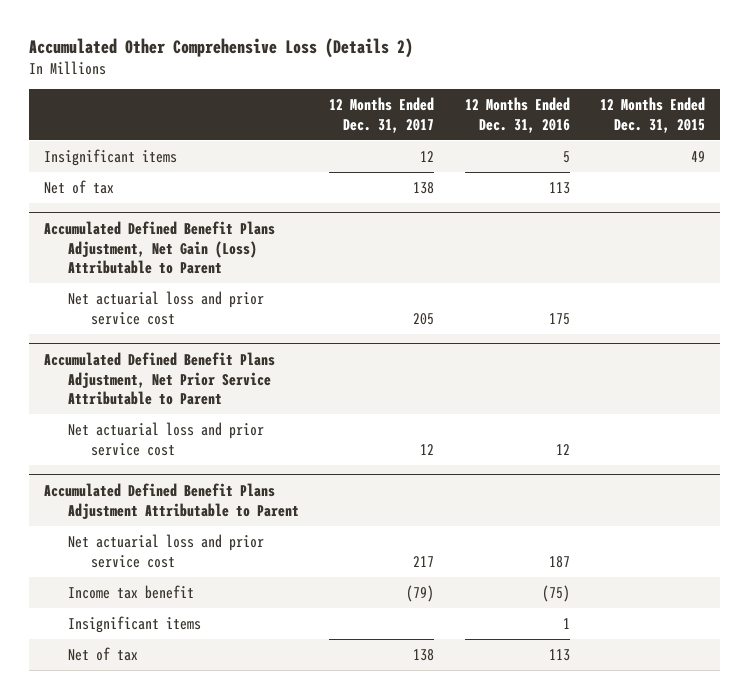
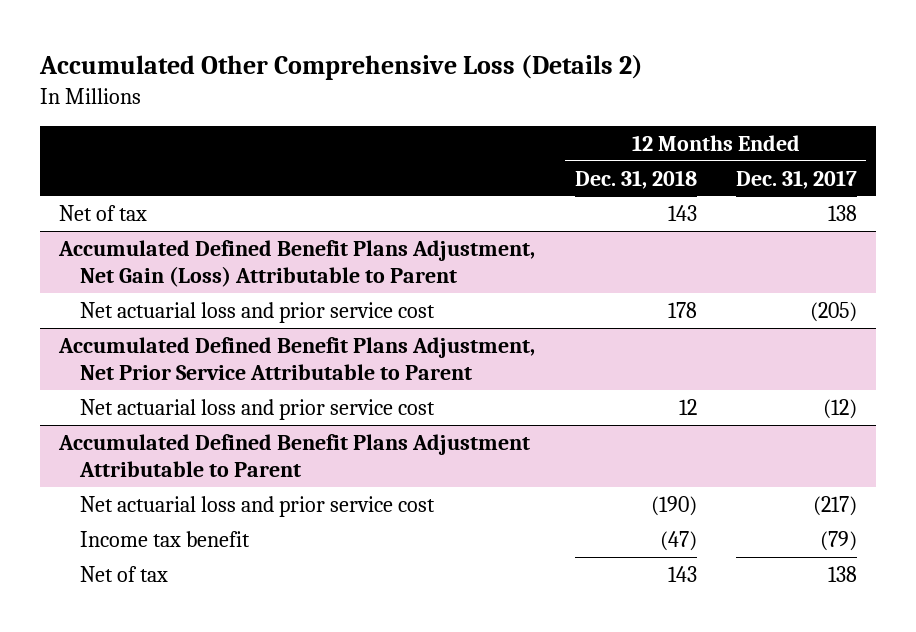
[464,97,570,133] 12 Months Ended Dec. 31, 2016 -> none
[600,97,706,133] 12 Months Ended Dec. 31, 2015 -> none
none -> [574,169,697,189] Dec. 31, 2018
[44,148,178,166] Insignificant items -> none
[413,312,435,325] 205 -> [809,301,857,322] (205)
[420,443,435,455] 12 -> [822,398,857,419] (12)
[413,555,435,567] 217 -> [812,495,857,516] (217)
[67,615,201,633] Insignificant items -> none

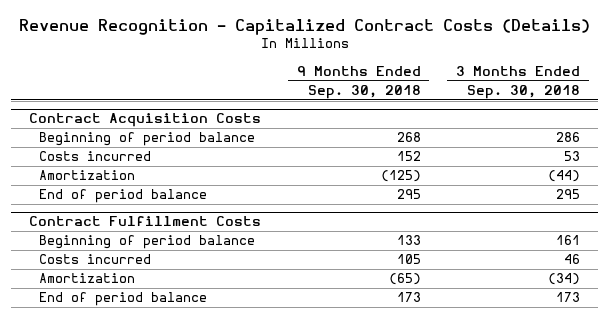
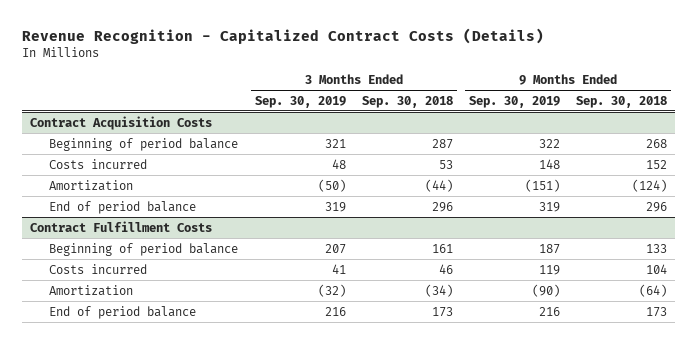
none -> [254,95,346,108] Sep. 30, 2019
none -> [469,95,561,108] Sep. 30, 2019
[556,132,581,143] 286 -> [431,138,453,149] 287
[380,170,421,183] (125) -> [632,178,668,192] (124)
[396,189,421,200] 295 -> [646,201,668,212] 296
[556,189,581,200] 295 -> [431,201,453,212] 296
[396,254,421,265] 105 -> [646,263,668,274] 104
[388,273,421,286] (65) -> [639,283,668,297] (64)

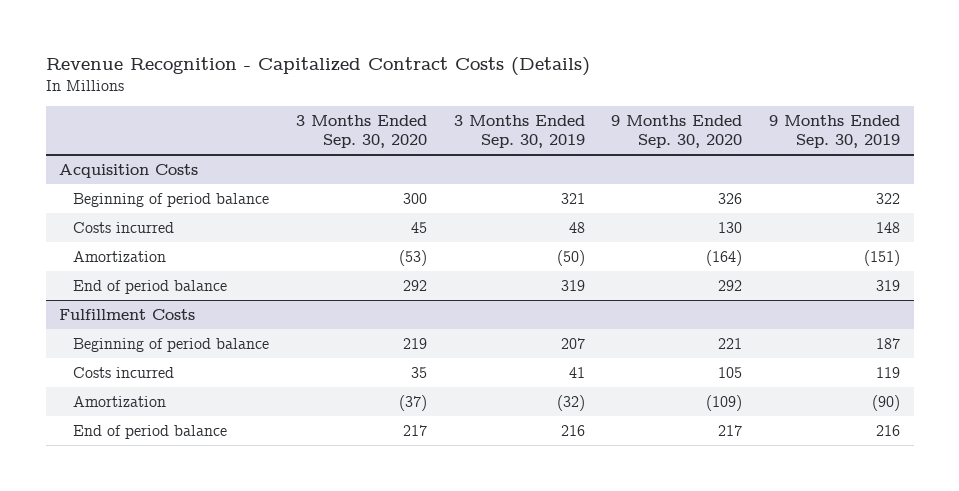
[361,95,453,108] Sep. 30, 2018 -> none
[576,95,668,108] Sep. 30, 2018 -> none
none -> [295,114,427,149] 3 Months Ended Sep. 30, 2020
none -> [611,114,743,149] 9 Months Ended Sep. 30, 2020
[30,115,213,130] Contract Acquisition Costs -> [59,163,199,178] Acquisition Costs
[30,220,213,232] Contract Fulfillment Costs -> [59,308,196,320] Fulfillment Costs

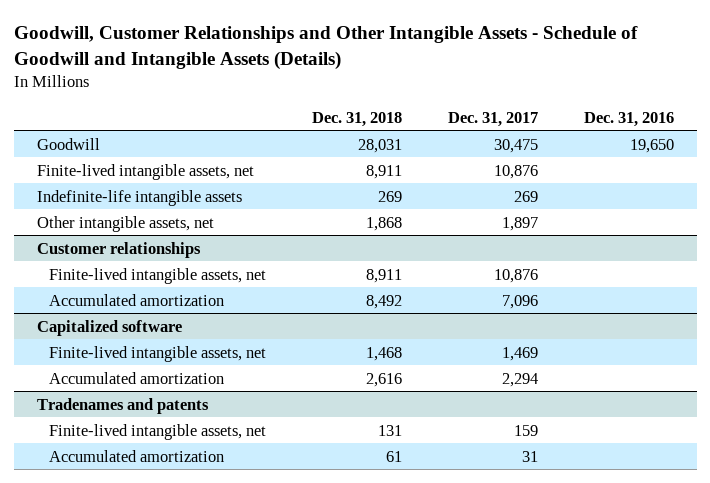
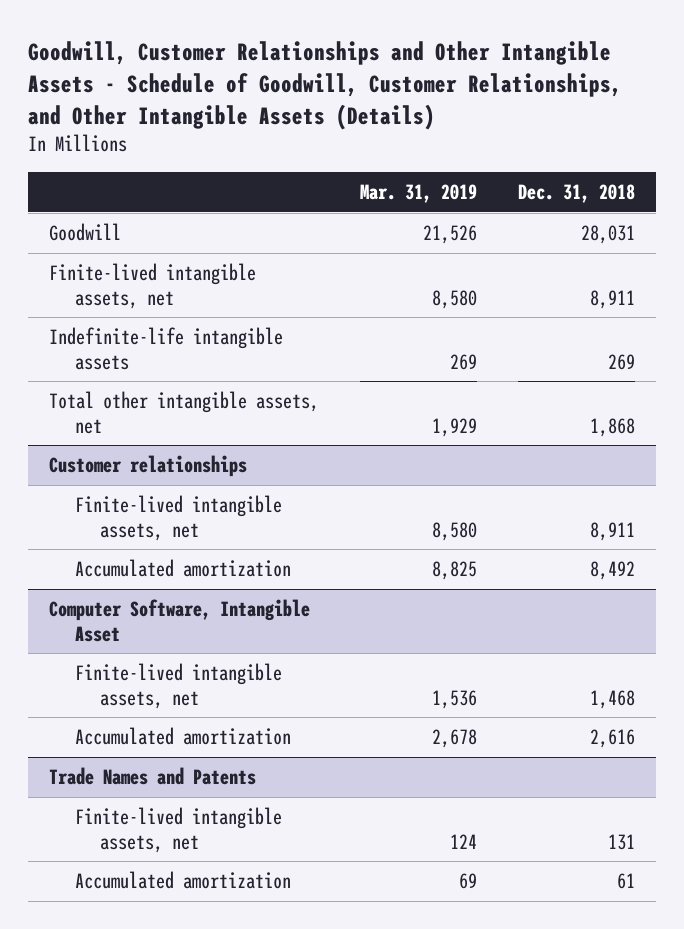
[13,26,638,71] Goodwill, Customer Relationships and Other Intangible Assets - Schedule of Goodwill and Intangible Assets (Details) -> [27,40,622,130] Goodwill, Customer Relationships and Other Intangible Assets - Schedule of Goodwill, Customer Relationships, and Other Intangible Assets (Details)
[447,111,538,127] Dec. 31, 2017 -> none
[583,111,674,127] Dec. 31, 2016 -> none
none -> [359,184,477,204] Mar. 31, 2019
[36,215,214,232] Other intangible assets, net -> [48,391,319,434] Total other intangible assets, net
[36,319,182,336] Capitalized software -> [48,599,310,642] Computer Software, Intangible Asset
[36,397,209,414] Tradenames and patents -> [48,767,256,786] Trade Names and Patents

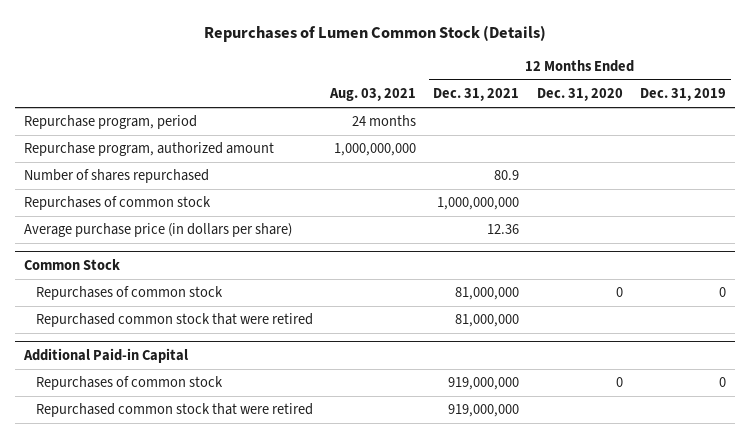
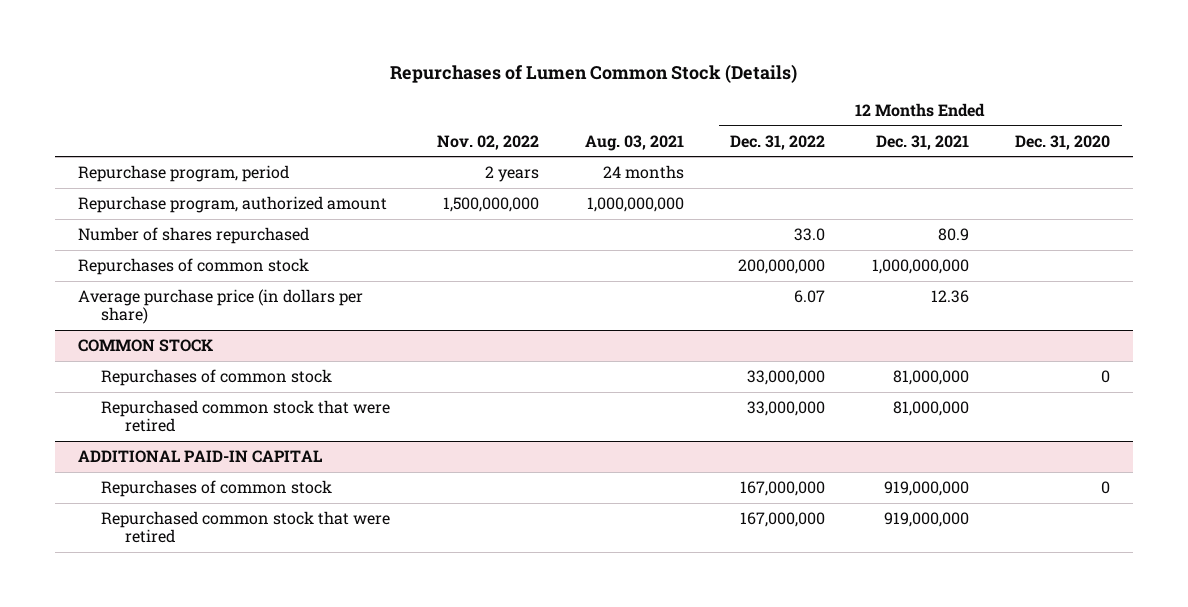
[640,88,727,102] Dec. 31, 2019 -> none
none -> [436,134,539,150] Nov. 02, 2022
none -> [730,134,826,150] Dec. 31, 2022
[23,259,120,271] Common Stock -> [77,339,213,353] COMMON STOCK
[22,348,188,364] Additional Paid-in Capital -> [77,450,322,464] ADDITIONAL PAID-IN CAPITAL

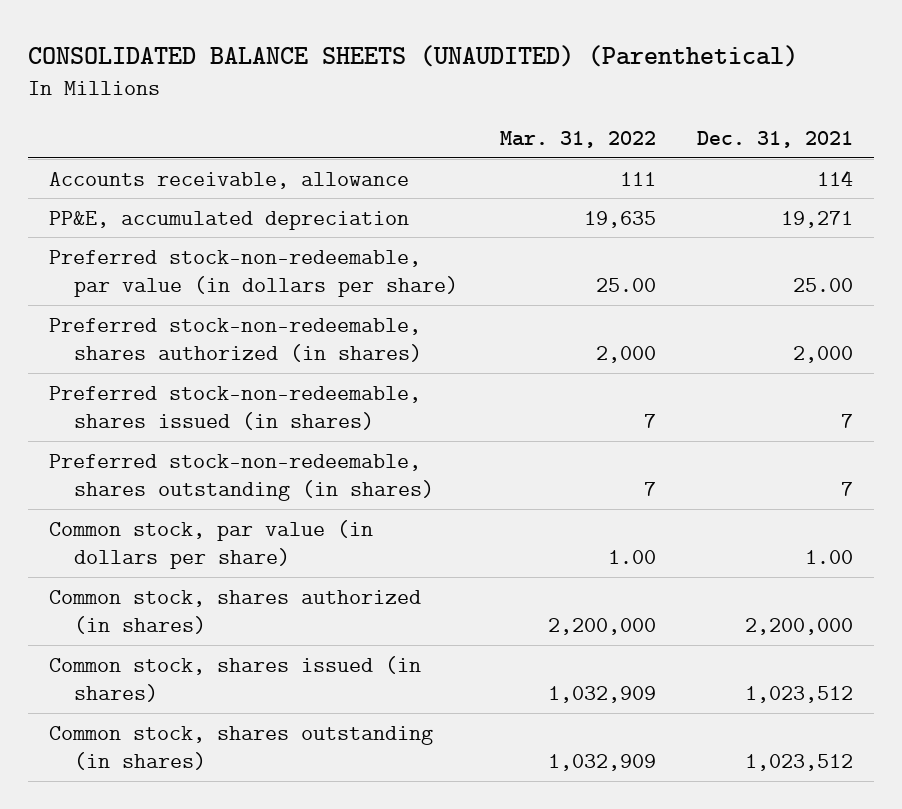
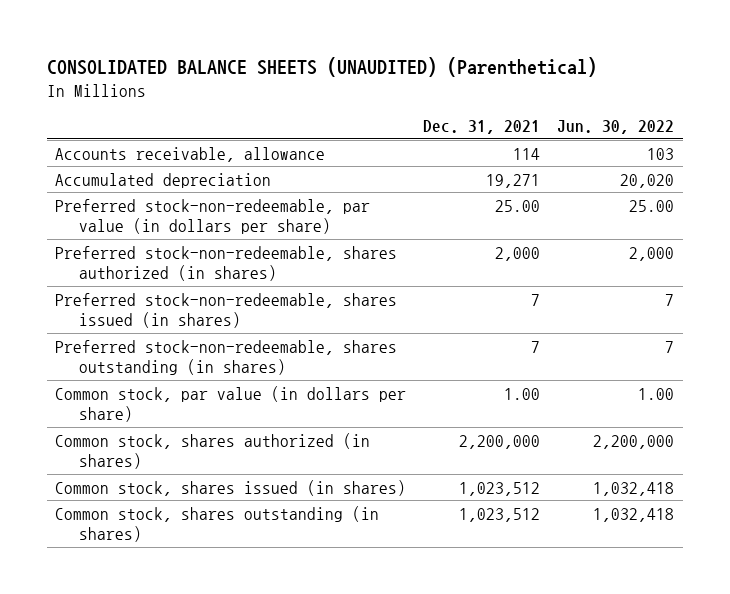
[499,131,656,149] Mar. 31, 2022 -> none
none -> [557,120,675,135] Jun. 30, 2022
[48,210,409,230] PP&E, accumulated depreciation -> [55,172,272,188] Accumulated depreciation

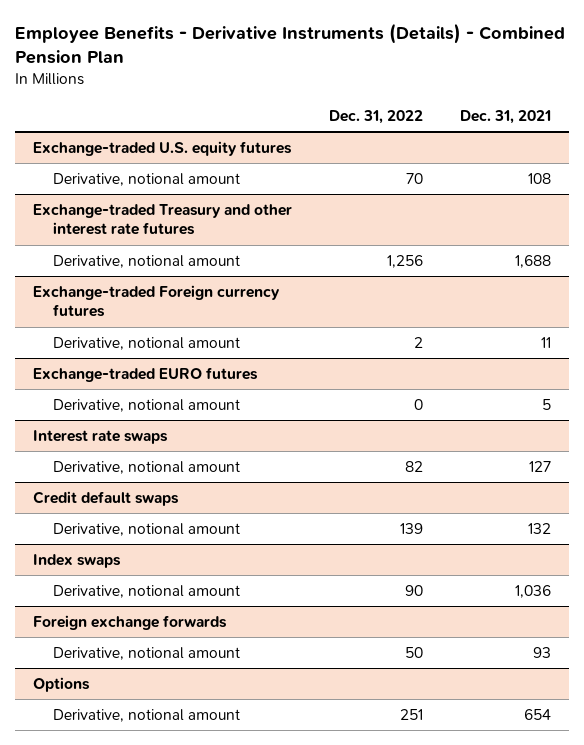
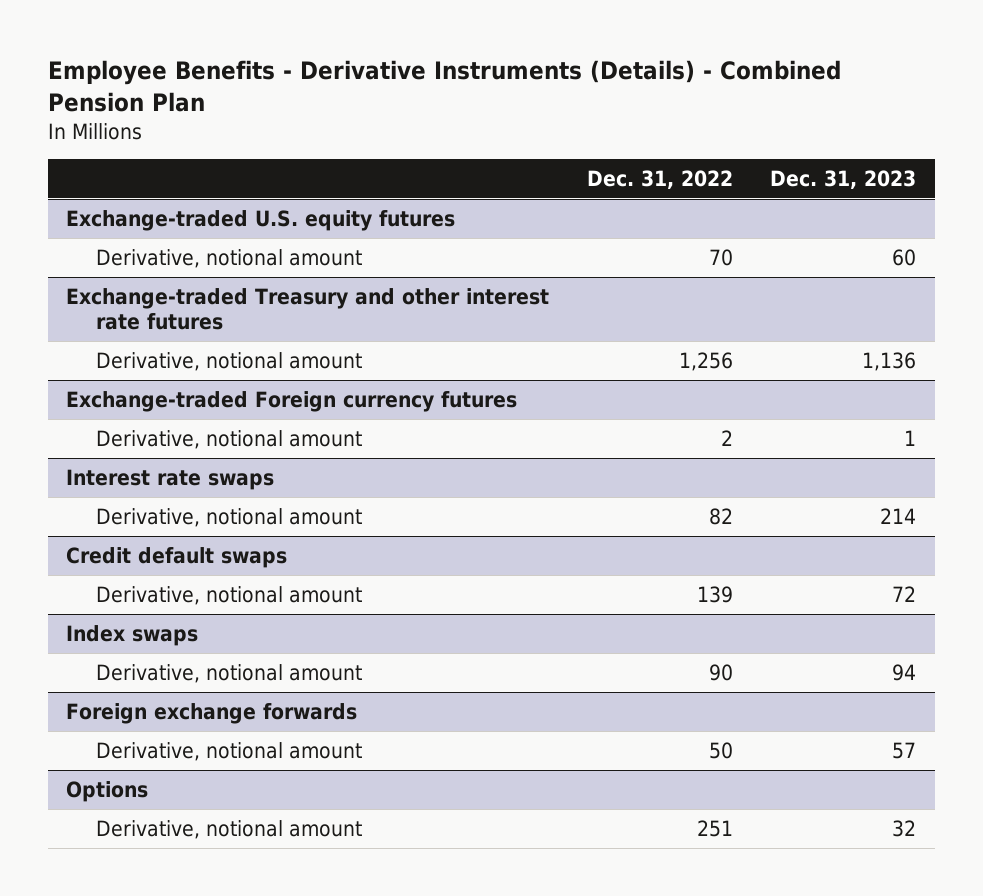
[459,109,551,124] Dec. 31, 2021 -> none
none -> [770,170,917,190] Dec. 31, 2023
[33,366,259,382] Exchange-traded EURO futures -> none
[52,398,240,412] Derivative, notional amount -> none

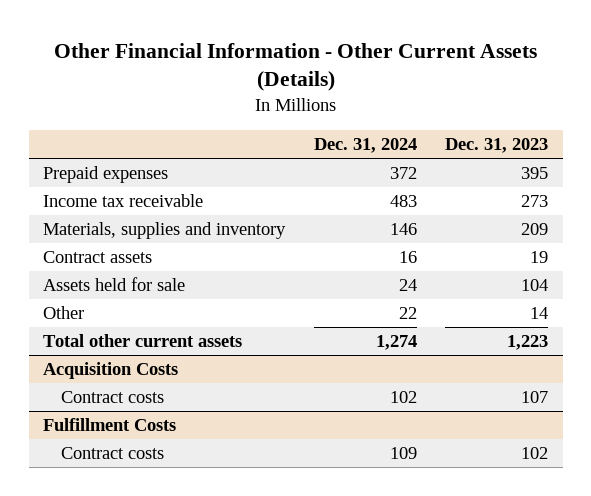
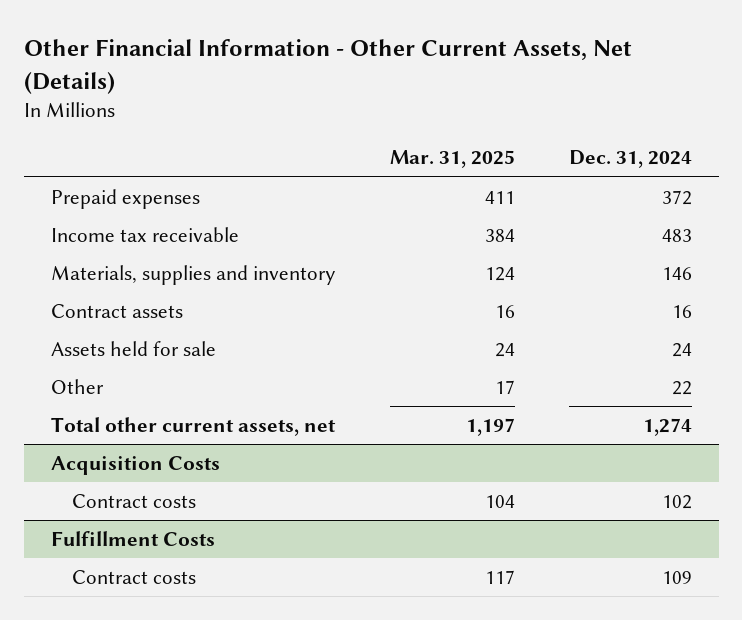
[53,42,537,92] Other Financial Information - Other Current Assets (Details) -> [23,39,632,94] Other Financial Information - Other Current Assets, Net (Details)
[445,138,549,154] Dec. 31, 2023 -> none
none -> [389,150,515,169] Mar. 31, 2025
[43,334,243,348] Total other current assets -> [50,417,336,437] Total other current assets, net

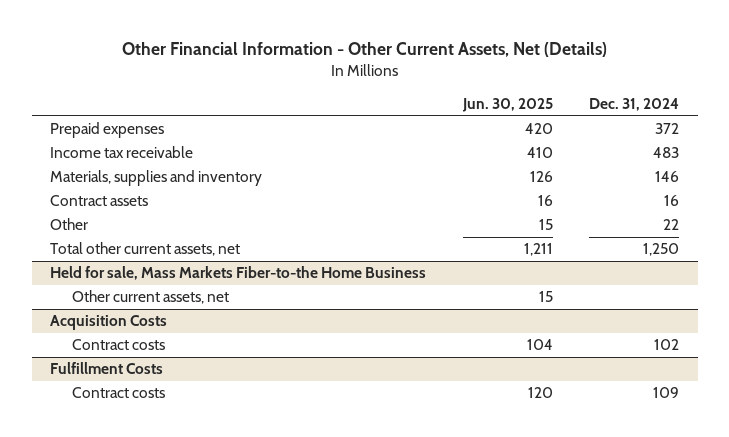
[389,150,515,169] Mar. 31, 2025 -> none
none -> [461,97,553,112] Jun. 30, 2025
[50,341,216,357] Assets held for sale -> none
[642,418,692,437] 1,274 -> [643,243,680,257] 1,250
none -> [49,266,426,281] Held for sale, Mass Markets Fiber-to-the Home Business
none -> [72,290,230,305] Other current assets, net

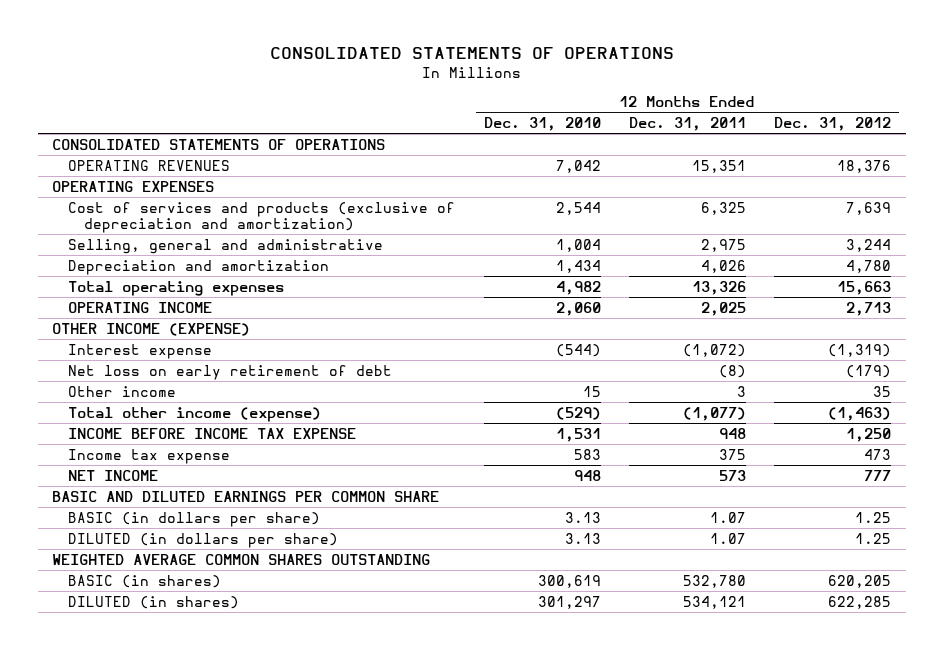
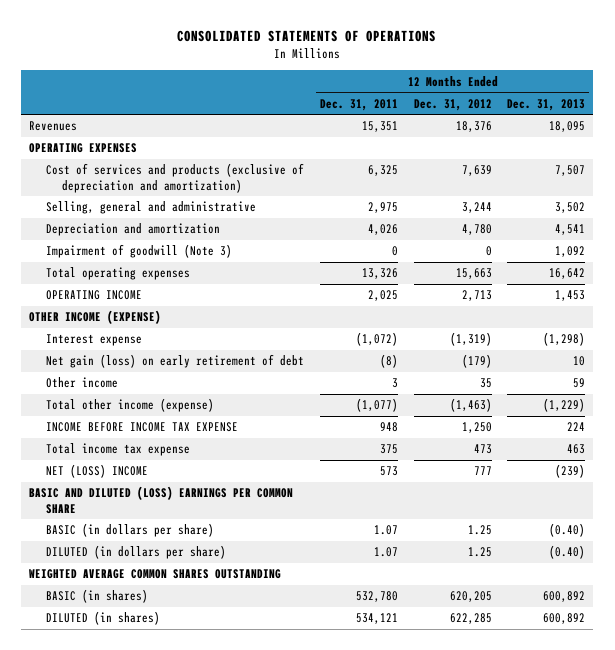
[483,117,601,132] Dec. 31, 2010 -> none
none -> [507,98,586,111] Dec. 31, 2013
[51,138,385,150] CONSOLIDATED STATEMENTS OF OPERATIONS -> none
[68,159,231,171] OPERATING REVENUES -> [29,121,78,132] Revenues
none -> [45,244,232,259] Impairment of goodwill (Note 3)
[68,364,393,380] Net loss on early retirement of debt -> [45,354,304,369] Net gain (loss) on early retirement of debt
[68,448,231,464] Income tax expense -> [45,443,190,457] Total income tax expense
[68,469,159,481] NET INCOME -> [45,464,148,479] NET (LOSS) INCOME
[51,490,439,502] BASIC AND DILUTED EARNINGS PER COMMON SHARE -> [29,486,294,514] BASIC AND DILUTED (LOSS) EARNINGS PER COMMON SHARE

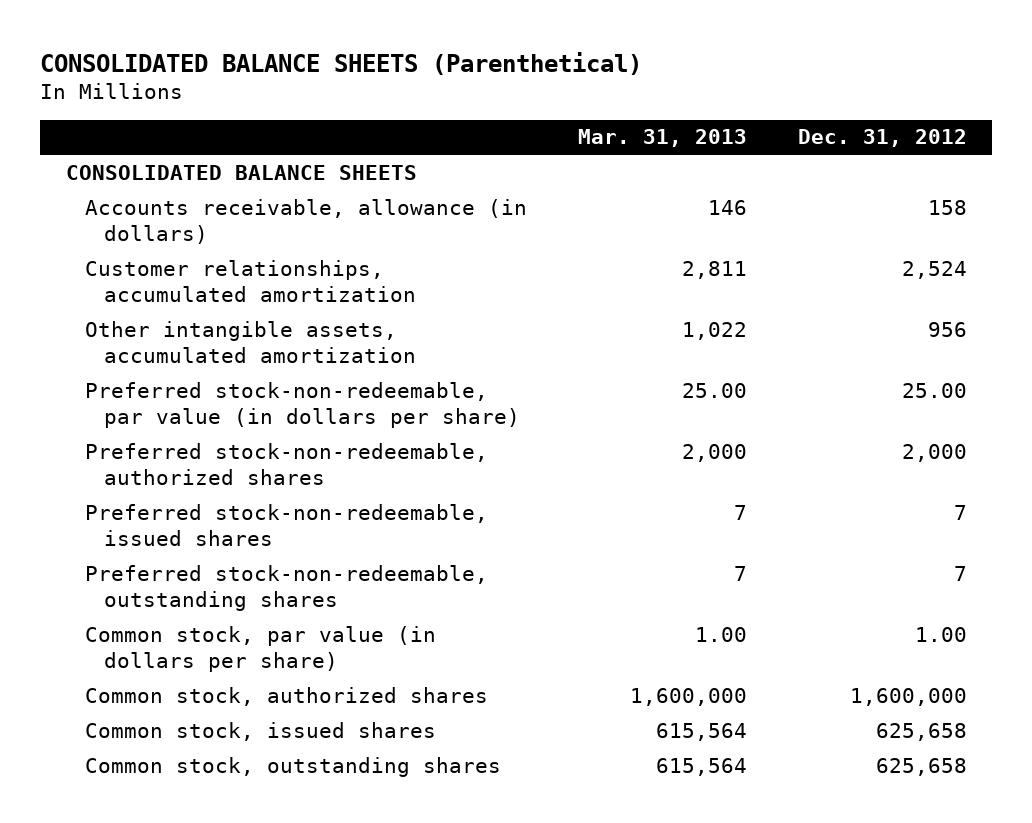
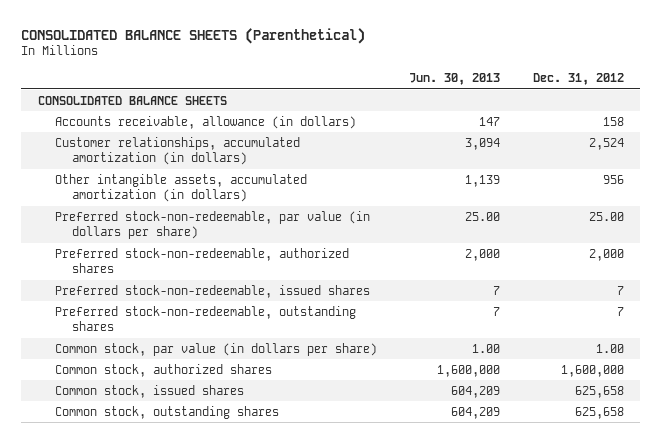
[577,129,747,148] Mar. 31, 2013 -> none
none -> [409,73,501,86] Jun. 30, 2013
[84,259,416,303] Customer relationships, accumulated amortization -> [54,136,300,166] Customer relationships, accumulated amortization (in dollars)
[84,320,416,364] Other intangible assets, accumulated amortization -> [54,173,307,203] Other intangible assets, accumulated amortization (in dollars)

